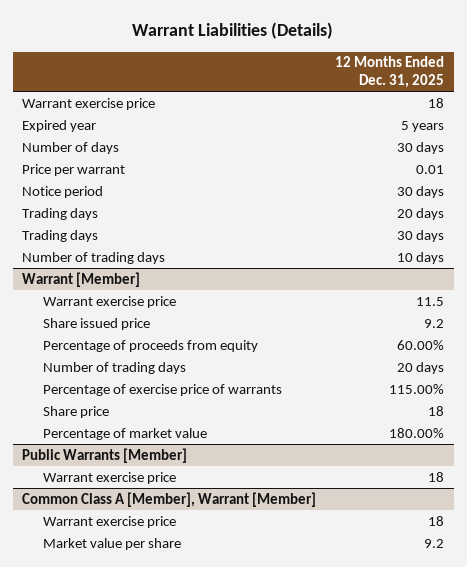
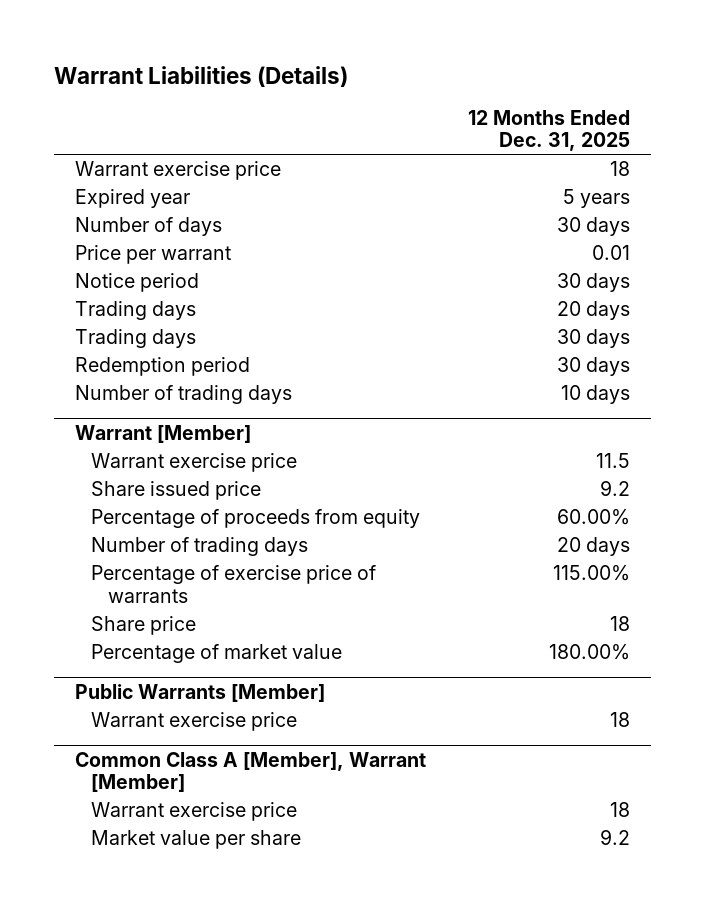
none -> [74,357,250,377] Redemption period

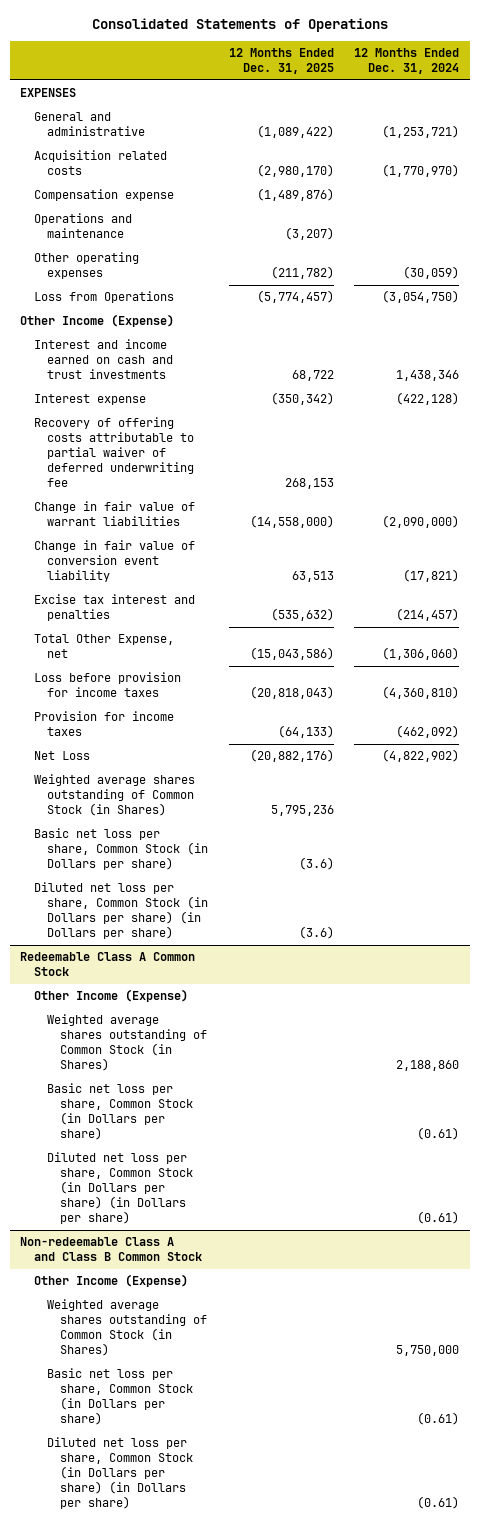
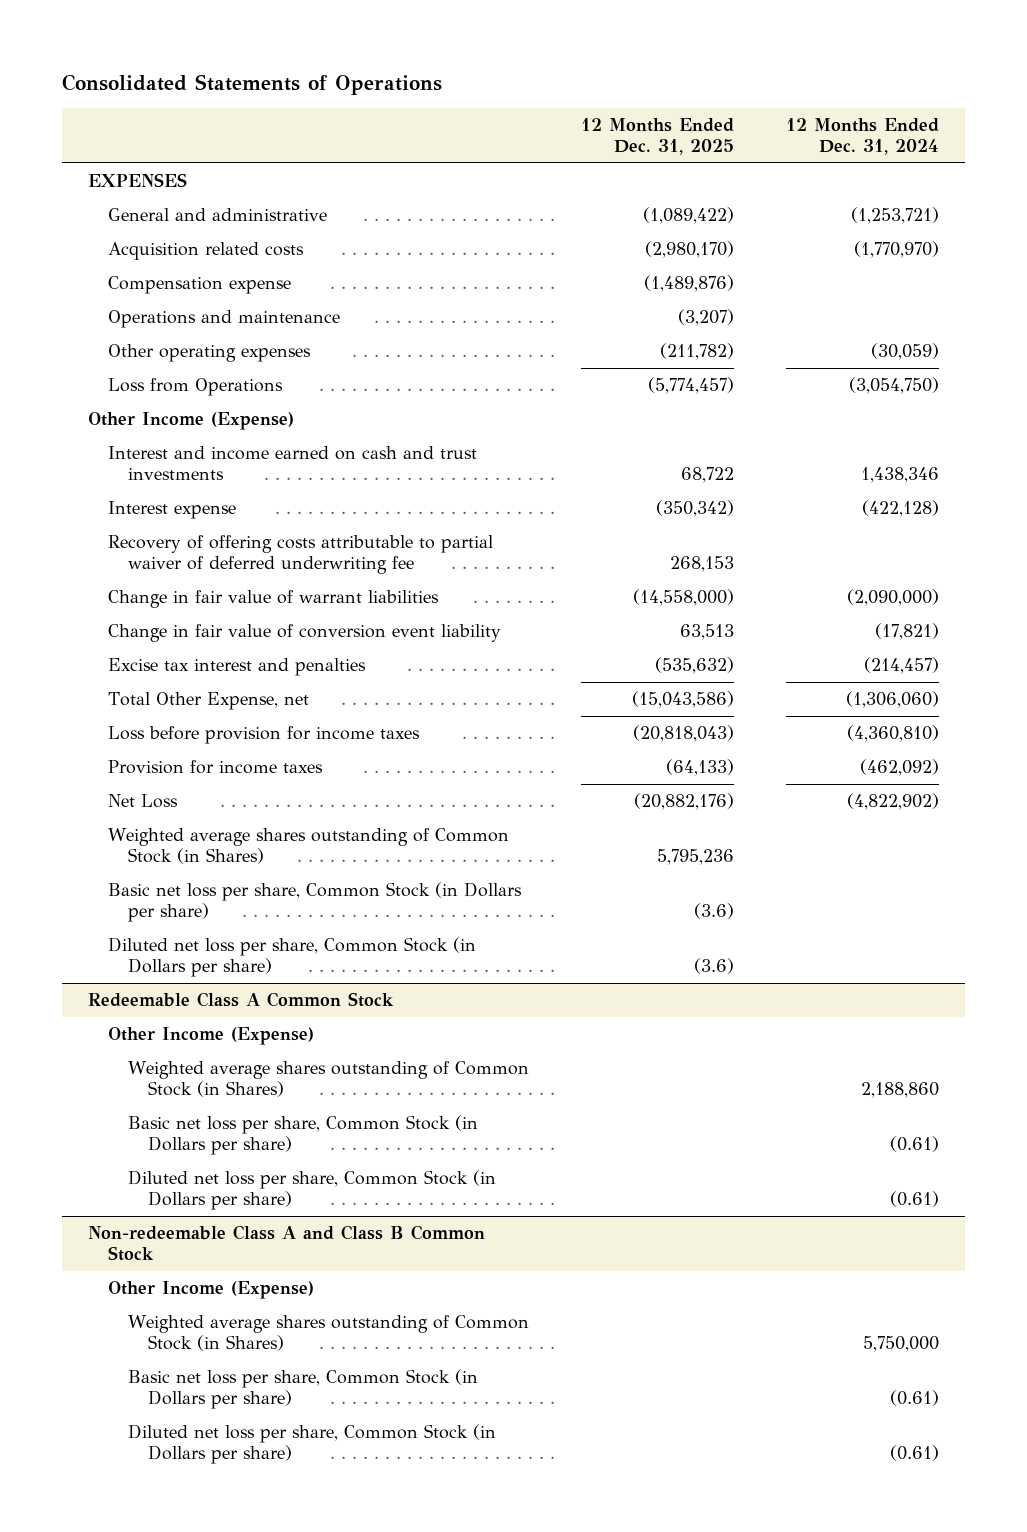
[33,882,208,940] Diluted net loss per share, Common Stock (in Dollars per share) (in Dollars per share) -> [107,937,476,978] Diluted net loss per share, Common Stock (in Dollars per share)
[46,1152,194,1225] Diluted net loss per share, Common Stock (in Dollars per share) (in Dollars per share) -> [128,1170,497,1211] Diluted net loss per share, Common Stock (in Dollars per share)
[46,1437,194,1510] Diluted net loss per share, Common Stock (in Dollars per share) (in Dollars per share) -> [128,1424,497,1465] Diluted net loss per share, Common Stock (in Dollars per share)

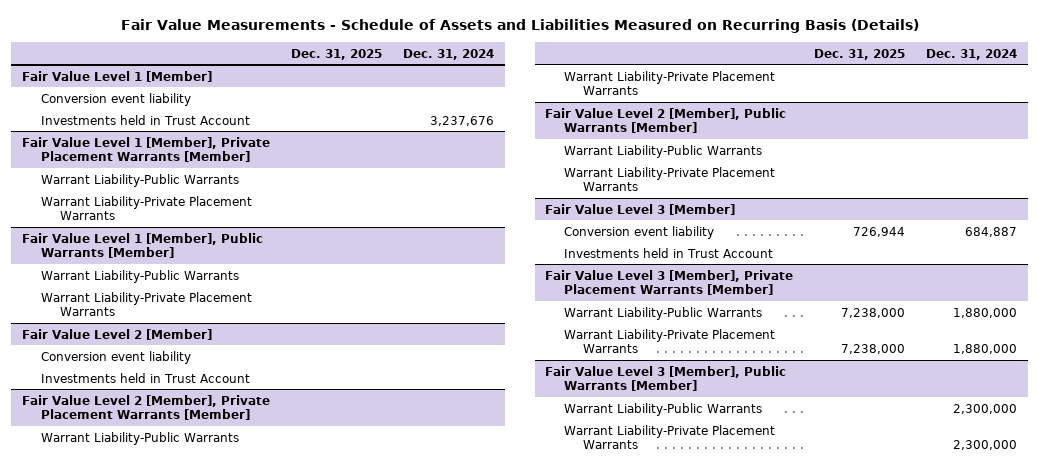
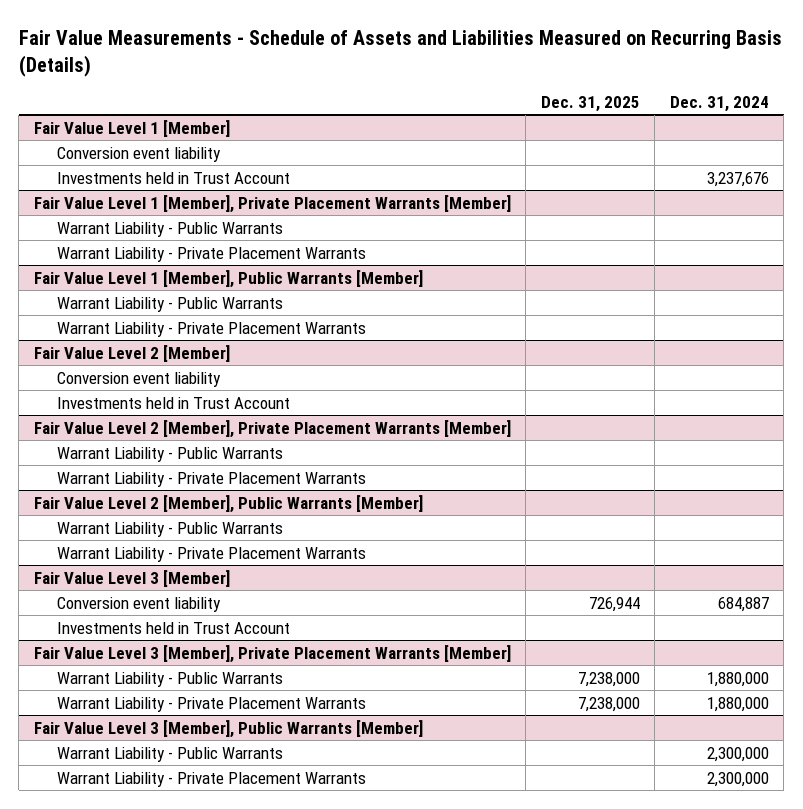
[40,173,239,187] Warrant Liability-Public Warrants -> [56,221,283,237] Warrant Liability - Public Warrants
[40,195,252,221] Warrant Liability-Private Placement Warrants -> [56,246,366,262] Warrant Liability - Private Placement Warrants
[40,269,239,283] Warrant Liability-Public Warrants -> [56,296,283,312] Warrant Liability - Public Warrants
[40,291,252,317] Warrant Liability-Private Placement Warrants -> [56,321,366,337] Warrant Liability - Private Placement Warrants
[40,431,239,445] Warrant Liability-Public Warrants -> [56,446,283,462] Warrant Liability - Public Warrants
[564,70,776,96] Warrant Liability-Private Placement Warrants -> [56,471,366,487] Warrant Liability - Private Placement Warrants
[564,144,763,158] Warrant Liability-Public Warrants -> [56,521,283,537] Warrant Liability - Public Warrants
[564,166,776,192] Warrant Liability-Private Placement Warrants -> [56,546,366,562] Warrant Liability - Private Placement Warrants
[564,306,763,320] Warrant Liability-Public Warrants -> [56,671,283,687] Warrant Liability - Public Warrants
[564,328,776,354] Warrant Liability-Private Placement Warrants -> [56,696,366,712] Warrant Liability - Private Placement Warrants
[564,402,763,416] Warrant Liability-Public Warrants -> [56,746,283,762] Warrant Liability - Public Warrants
[564,424,776,450] Warrant Liability-Private Placement Warrants -> [56,771,366,787] Warrant Liability - Private Placement Warrants

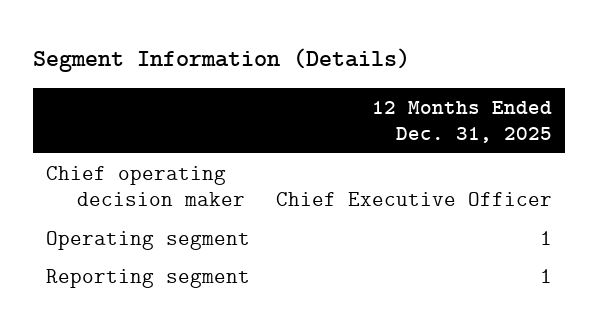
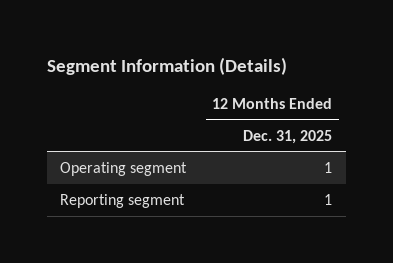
[45,165,245,207] Chief operating decision maker -> none

